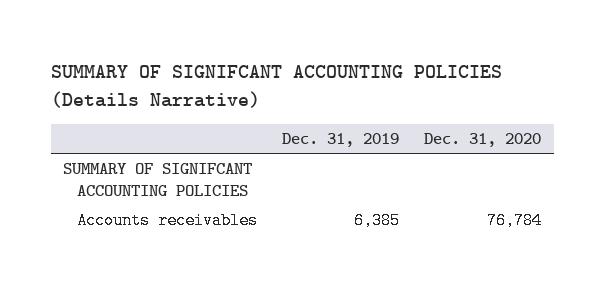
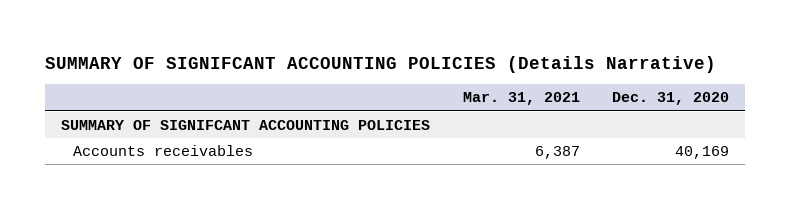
[282,132,400,147] Dec. 31, 2019 -> none
none -> [462,92,580,106] Mar. 31, 2021
[487,212,543,230] 76,784 -> [674,146,729,160] 40,169

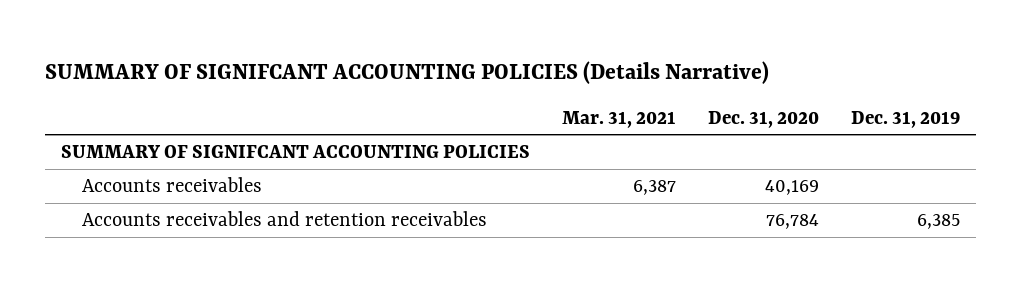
none -> [850,110,960,128] Dec. 31, 2019
none -> [81,211,487,227] Accounts receivables and retention receivables

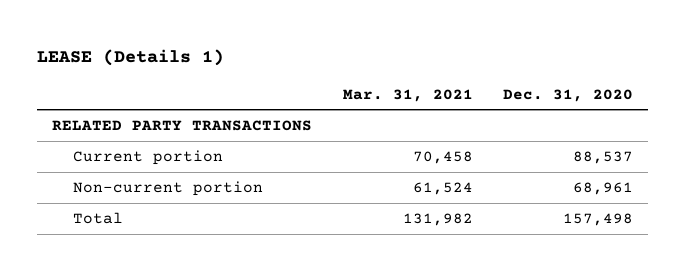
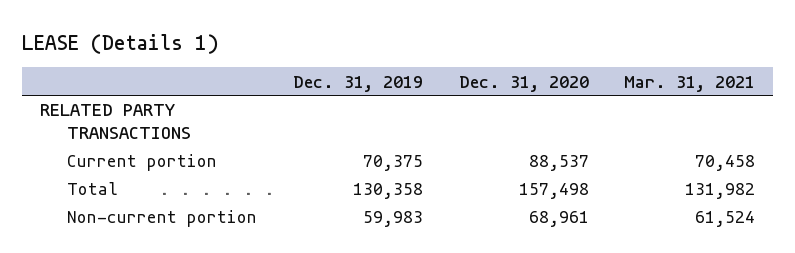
none -> [292,75,423,92] Dec. 31, 2019
[73,181,264,197] Non-current portion -> [67,210,258,228] Non-current portion

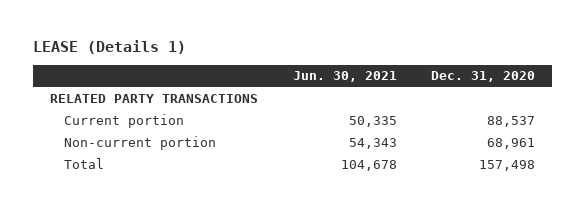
[292,75,423,92] Dec. 31, 2019 -> none
[624,75,756,92] Mar. 31, 2021 -> none
none -> [292,71,397,83] Jun. 30, 2021
[67,182,119,196] Total -> [63,158,104,170] Total

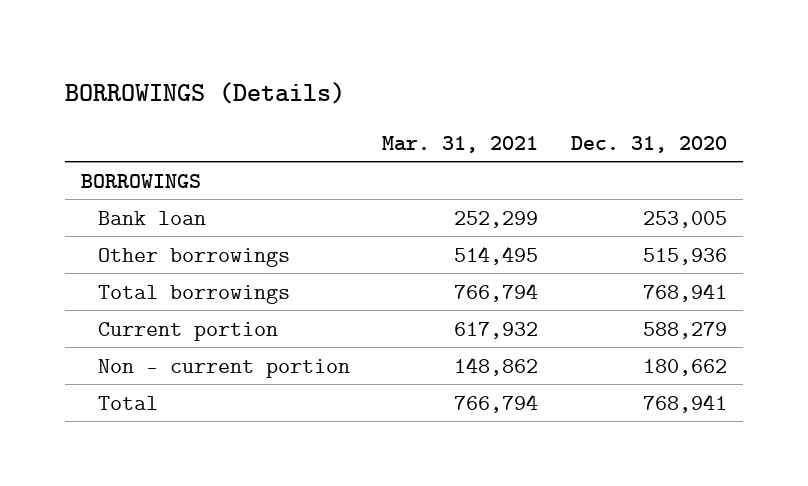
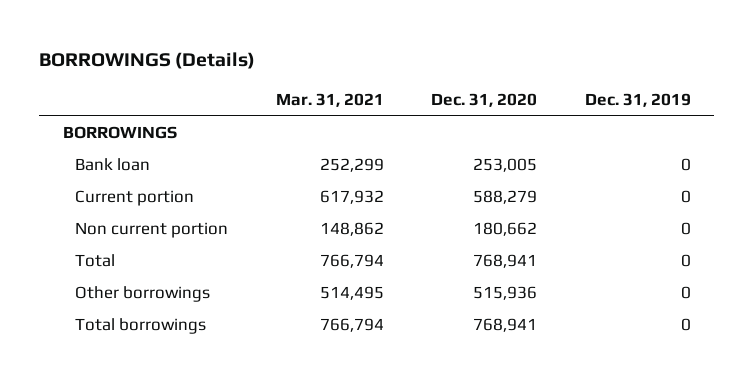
none -> [584,92,691,107] Dec. 31, 2019
[97,358,350,378] Non - current portion -> [75,221,229,238] Non current portion
[97,247,290,267] Other borrowings -> [75,285,211,302] Other borrowings
[97,284,290,304] Total borrowings -> [75,317,207,334] Total borrowings

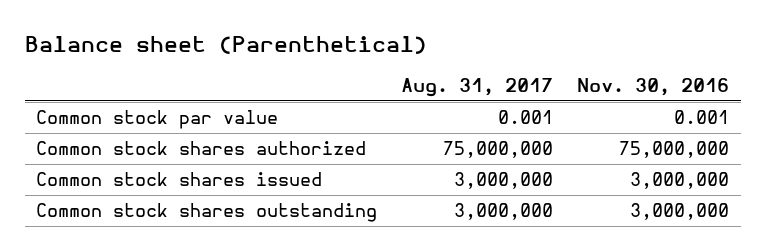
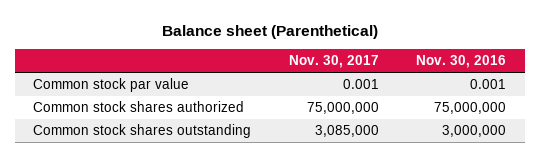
[401,78,554,98] Aug. 31, 2017 -> none
none -> [288,55,379,69] Nov. 30, 2017
[36,172,323,187] Common stock shares issued -> none

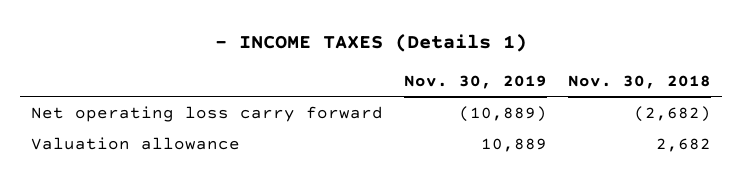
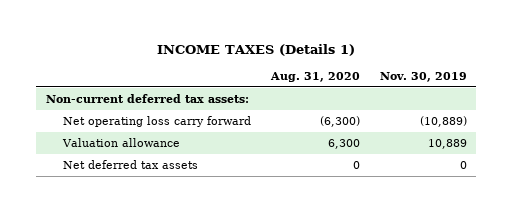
[215,33,528,52] - INCOME TAXES (Details 1) -> [157,43,356,56] INCOME TAXES (Details 1)
[568,75,712,90] Nov. 30, 2018 -> none
none -> [269,71,360,82] Aug. 31, 2020
none -> [46,93,250,103] Non-current deferred tax assets:
none -> [62,159,198,169] Net deferred tax assets

